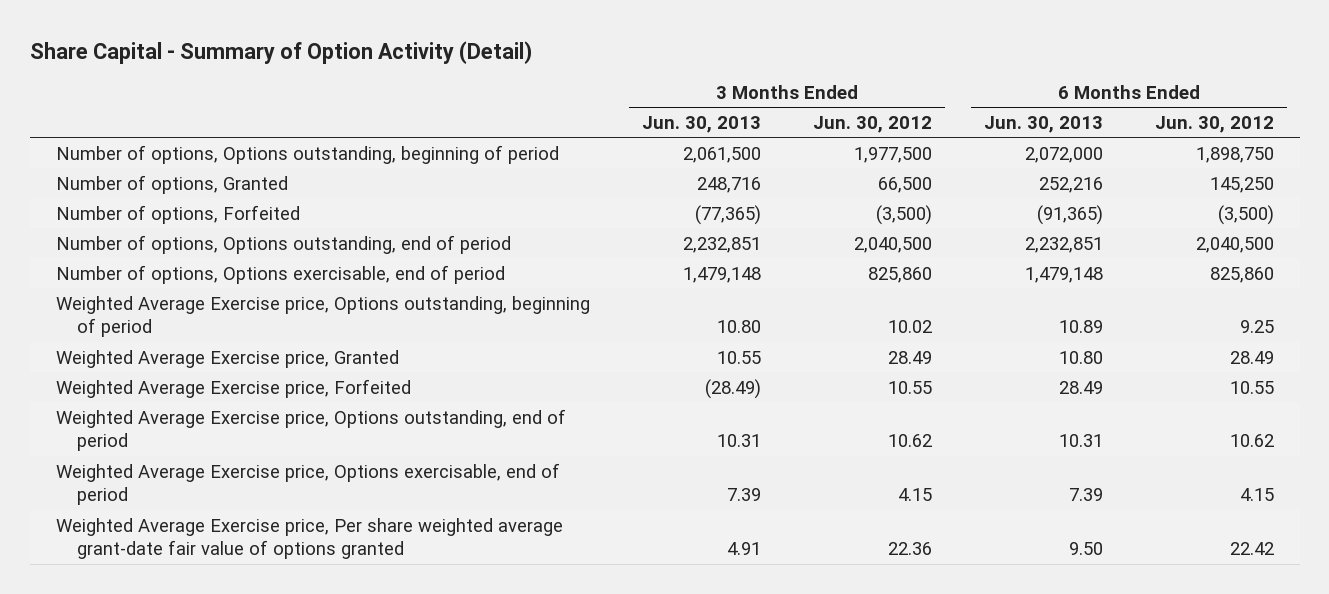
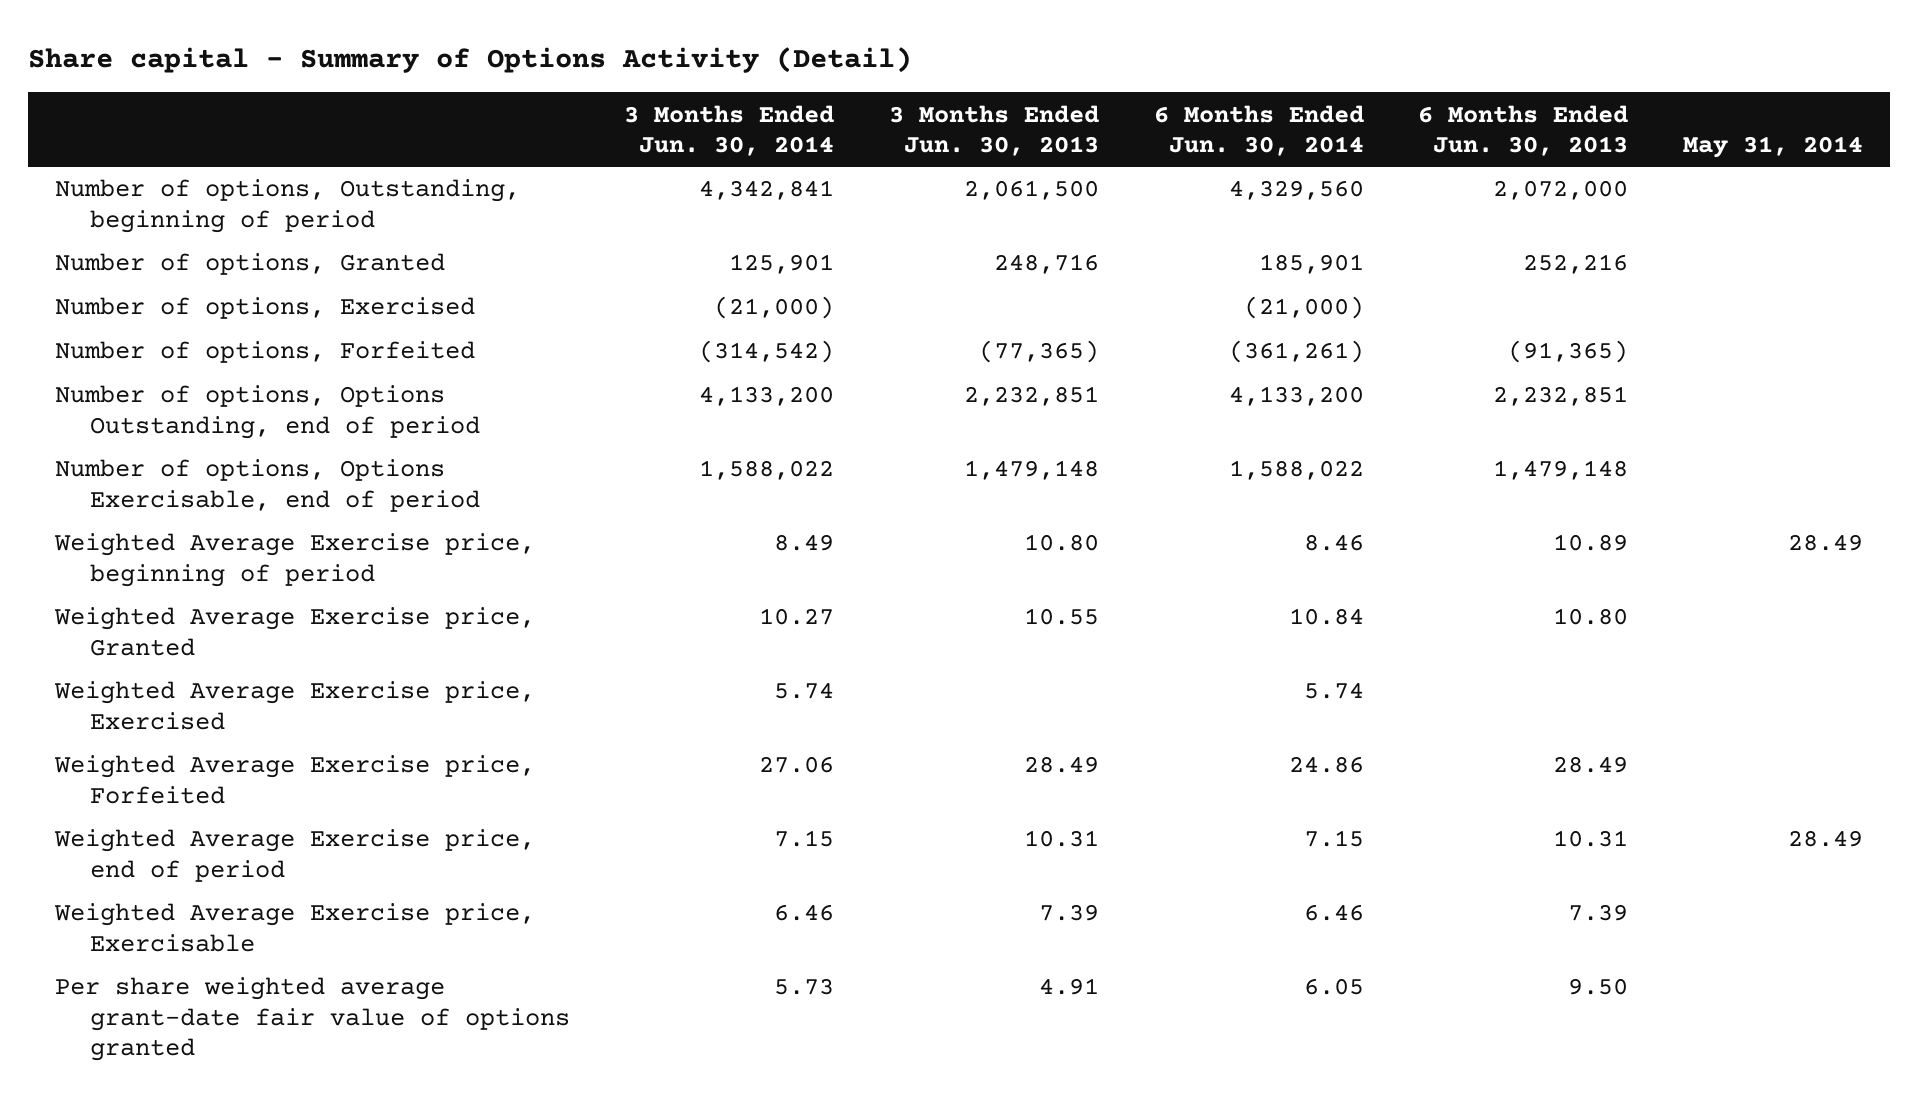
[29,40,532,64] Share Capital - Summary of Option Activity (Detail) -> [27,46,912,73] Share capital - Summary of Options Activity (Detail)
[812,115,932,133] Jun. 30, 2012 -> none
[1154,115,1274,133] Jun. 30, 2012 -> none
none -> [624,104,835,156] 3 Months Ended Jun. 30, 2014
none -> [1153,104,1364,156] 6 Months Ended Jun. 30, 2014
none -> [1683,135,1864,158] May 31, 2014
[55,144,559,164] Number of options, Options outstanding, beginning of period -> [54,179,520,233] Number of options, Outstanding, beginning of period
none -> [54,297,475,320] Number of options, Exercised
[55,234,511,254] Number of options, Options outstanding, end of period -> [54,385,480,439] Number of options, Options Outstanding, end of period
[55,264,505,284] Number of options, Options exercisable, end of period -> [54,459,480,512] Number of options, Options Exercisable, end of period
[55,295,590,338] Weighted Average Exercise price, Options outstanding, beginning of period -> [53,533,535,587] Weighted Average Exercise price, beginning of period
none -> [53,681,535,730] Weighted Average Exercise price, Exercised
[704,378,761,399] (28.49) -> [1023,756,1099,774] 28.49
[55,408,566,452] Weighted Average Exercise price, Options outstanding, end of period -> [53,829,535,882] Weighted Average Exercise price, end of period
[55,462,560,506] Weighted Average Exercise price, Options exercisable, end of period -> [53,903,535,952] Weighted Average Exercise price, Exercisable
[55,517,563,560] Weighted Average Exercise price, Per share weighted average grant-date fair value of options granted -> [54,977,570,1061] Per share weighted average grant-date fair value of options granted

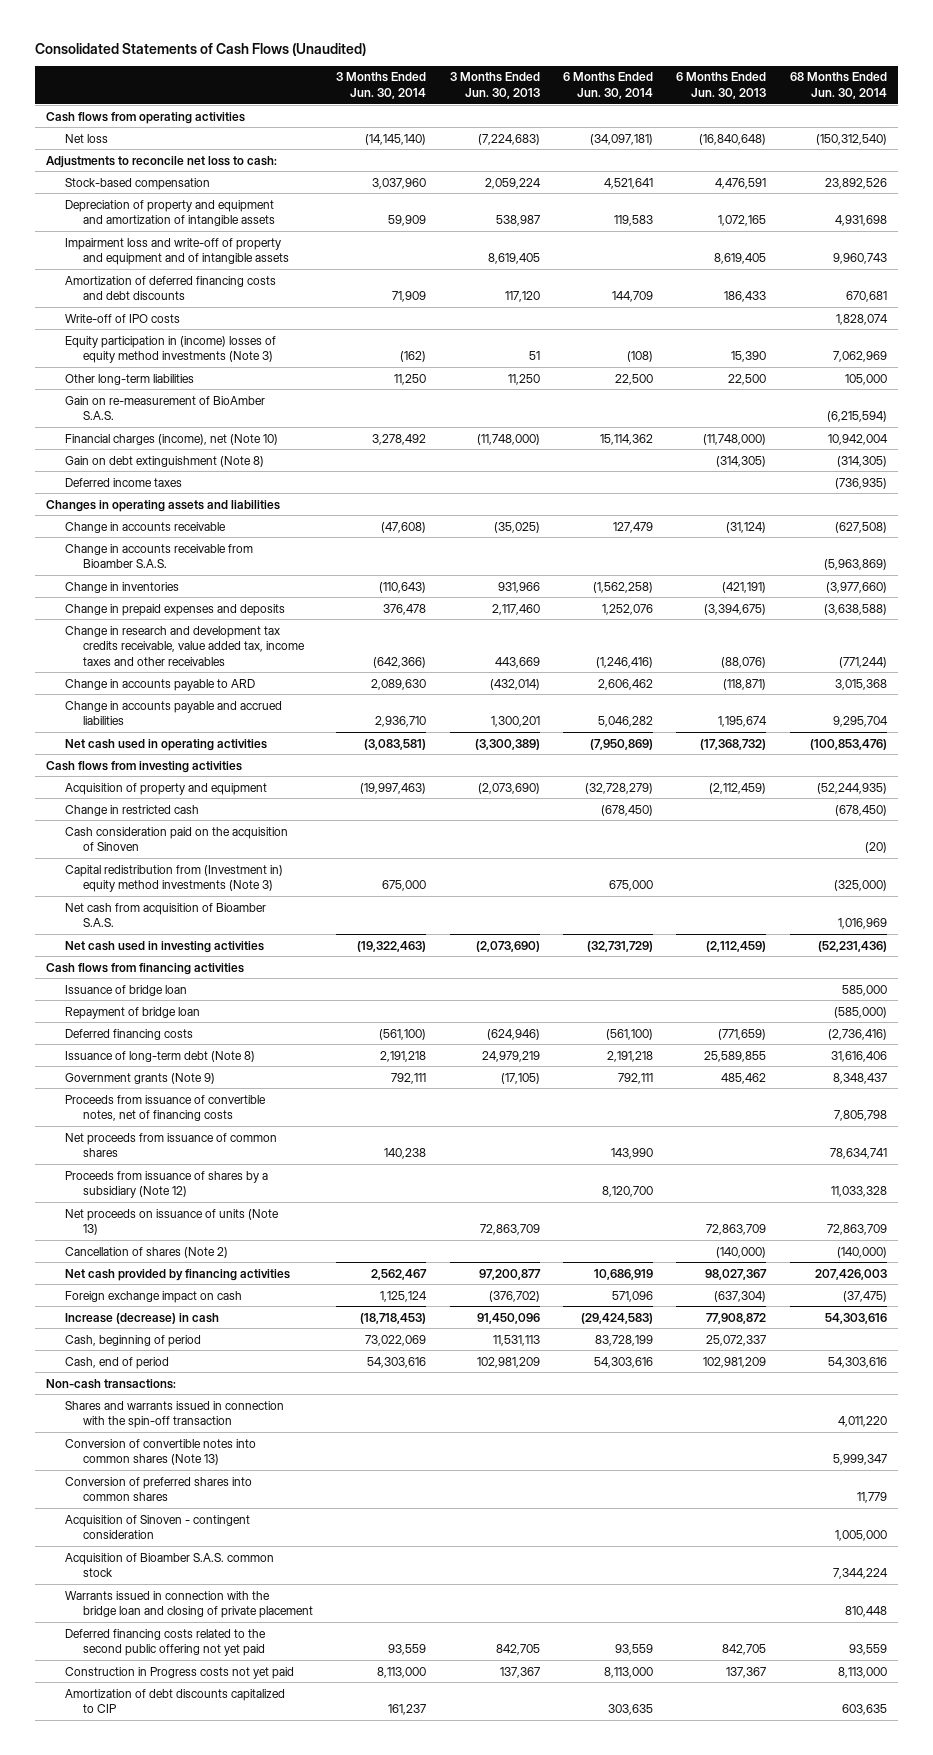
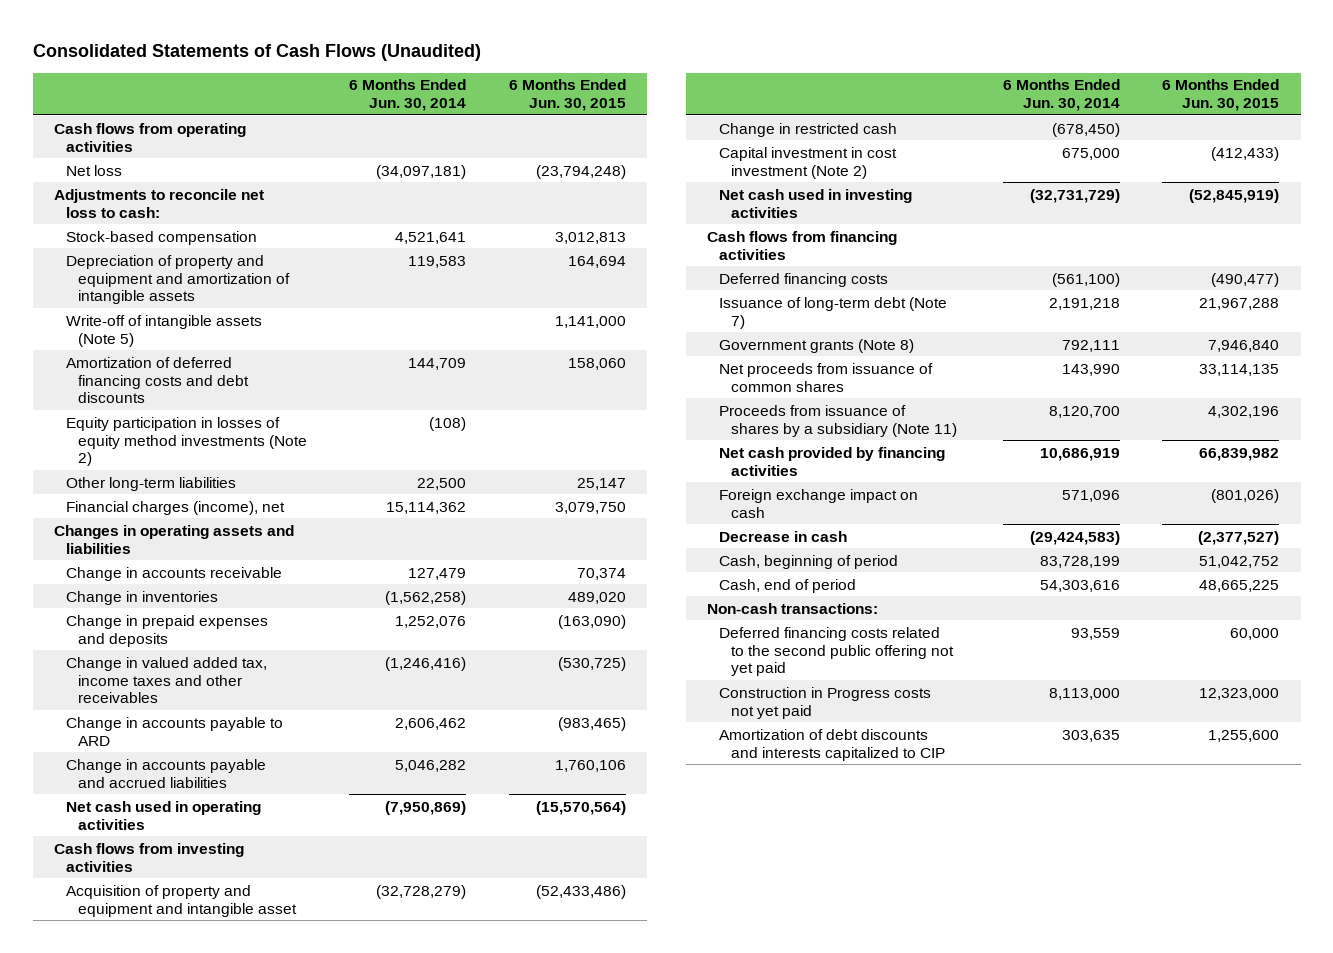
[336,72,427,99] 3 Months Ended Jun. 30, 2014 -> none
[449,72,540,99] 3 Months Ended Jun. 30, 2013 -> none
[676,72,767,99] 6 Months Ended Jun. 30, 2013 -> none
[789,72,887,99] 68 Months Ended Jun. 30, 2014 -> none
none -> [508,79,626,112] 6 Months Ended Jun. 30, 2015
[64,237,290,266] Impairment loss and write-off of property and equipment and of intangible assets -> none
none -> [65,314,262,347] Write-off of intangible assets (Note 5)
[64,313,180,323] Write-off of IPO costs -> none
[64,335,276,364] Equity participation in (income) losses of equity method investments (Note 3) -> [65,416,307,467] Equity participation in losses of equity method investments (Note 2)
[64,395,265,421] Gain on re-measurement of BioAmber S.A.S. -> none
[64,455,264,467] Gain on debt extinguishment (Note 8) -> none
[64,477,182,487] Deferred income taxes -> none
[64,433,278,445] Financial charges (income), net (Note 10) -> [65,500,285,515] Financial charges (income), net
[64,543,253,569] Change in accounts receivable from Bioamber S.A.S. -> none
[64,625,306,666] Change in research and development tax credits receivable, value added tax, income taxes and other receivables -> [65,656,267,704] Change in valued added tax, income taxes and other receivables
[64,782,267,795] Acquisition of property and equipment -> [65,884,297,917] Acquisition of property and equipment and intangible asset
[64,826,288,852] Cash consideration paid on the acquisition of Sinoven -> none
[64,902,266,928] Net cash from acquisition of Bioamber S.A.S. -> none
[64,864,283,893] Capital redistribution from (Investment in) equity method investments (Note 3) -> [719,146,898,179] Capital investment in cost investment (Note 2)
[64,984,187,996] Issuance of bridge loan -> none
[64,1006,200,1019] Repayment of bridge loan -> none
[64,1094,266,1122] Proceeds from issuance of convertible notes, net of financing costs -> none
[64,1050,255,1062] Issuance of long-term debt (Note 8) -> [719,296,948,329] Issuance of long-term debt (Note 7)
[64,1072,215,1084] Government grants (Note 9) -> [719,338,915,353] Government grants (Note 8)
[64,1208,279,1236] Net proceeds on issuance of units (Note 13) -> none
[64,1246,228,1258] Cancellation of shares (Note 2) -> none
[64,1170,268,1199] Proceeds from issuance of shares by a subsidiary (Note 12) -> [719,404,958,437] Proceeds from issuance of shares by a subsidiary (Note 11)
[64,1312,219,1324] Increase (decrease) in cash -> [719,530,848,542] Decrease in cash
[64,1400,284,1429] Shares and warrants issued in connection with the spin-off transaction -> none
[64,1438,256,1466] Conversion of convertible notes into common shares (Note 13) -> none
[64,1476,252,1502] Conversion of preferred shares into common shares -> none
[64,1514,250,1540] Acquisition of Sinoven - contingent consideration -> none
[64,1552,274,1578] Acquisition of Bioamber S.A.S. common stock -> none
[64,1590,314,1619] Warrants issued in connection with the bridge loan and closing of private placement -> none
[64,1688,285,1714] Amortization of debt discounts capitalized to CIP -> [719,728,946,761] Amortization of debt discounts and interests capitalized to CIP

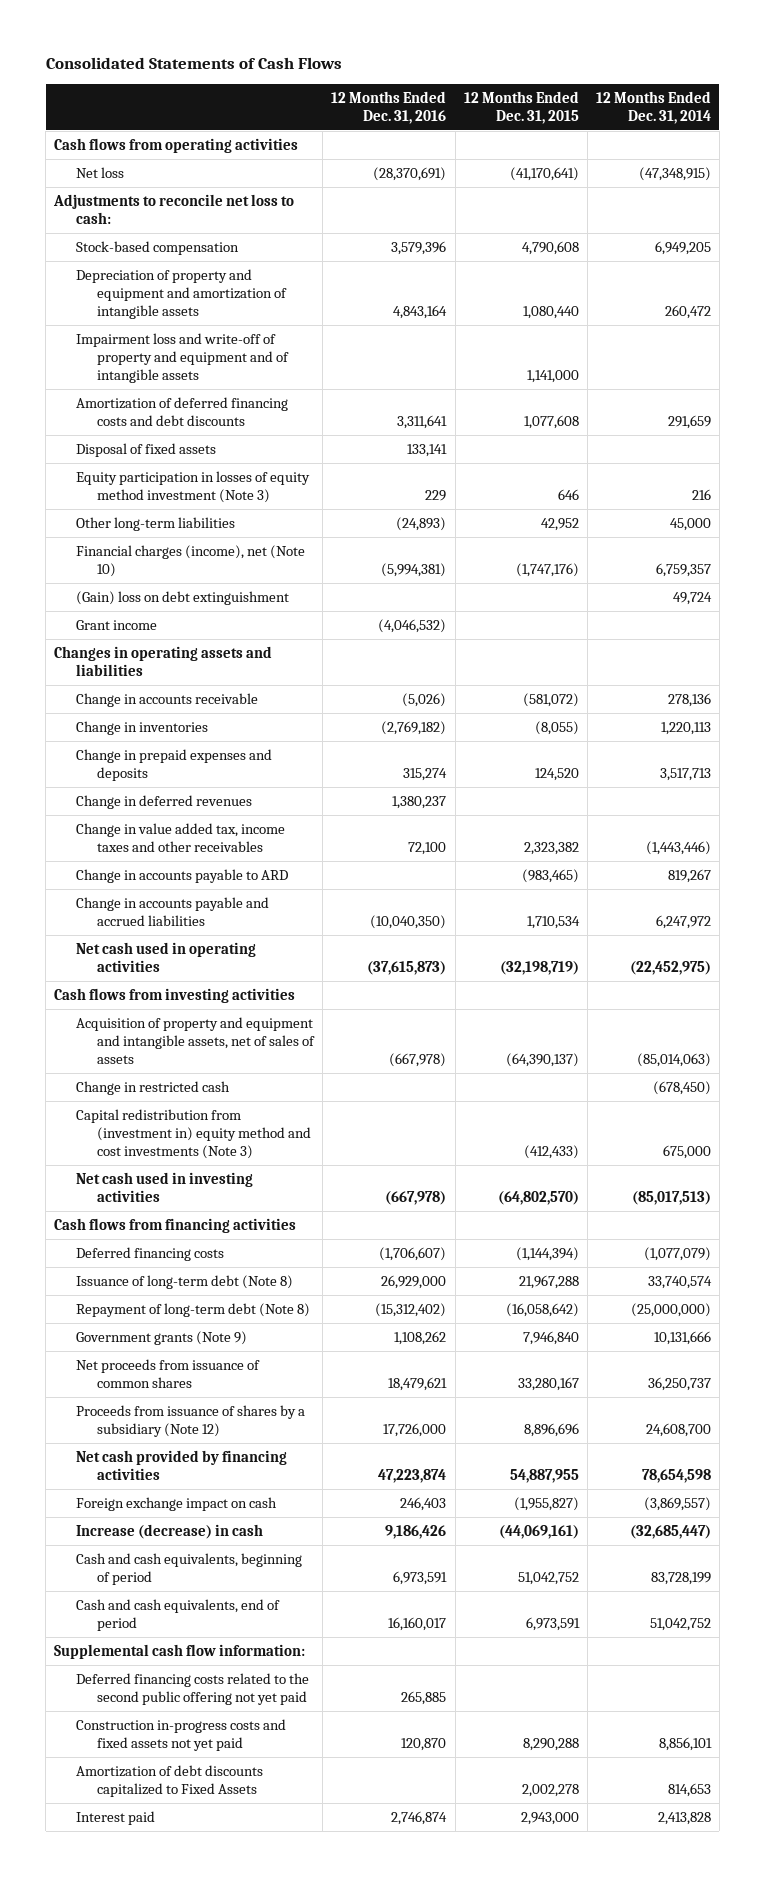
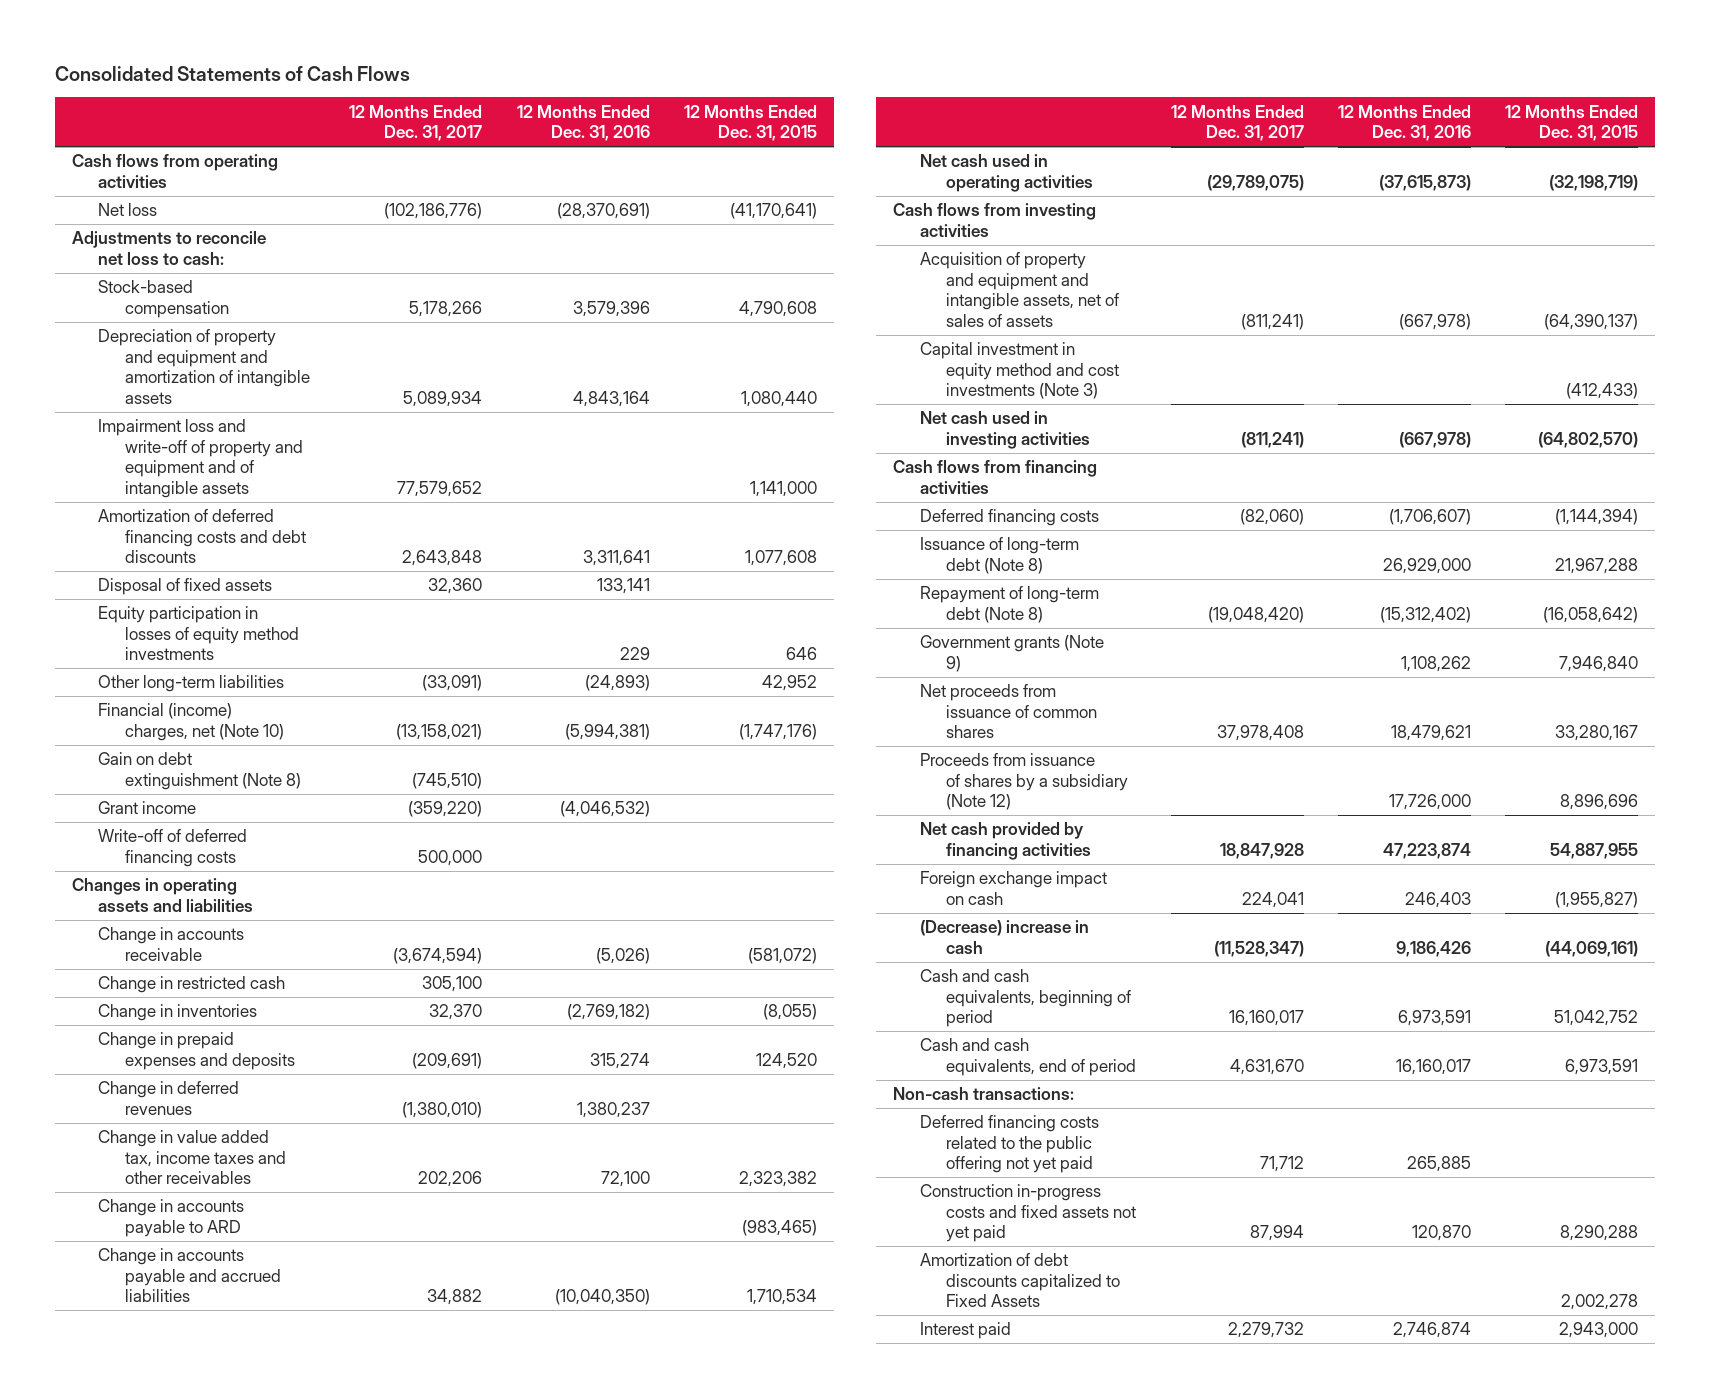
[595,90,711,124] 12 Months Ended Dec. 31, 2014 -> none
none -> [349,104,483,142] 12 Months Ended Dec. 31, 2017
[75,470,310,504] Equity participation in losses of equity method investment (Note 3) -> [98,606,299,661] Equity participation in losses of equity method investments
[75,544,305,578] Financial charges (income), net (Note 10) -> [98,703,284,741] Financial (income) charges, net (Note 10)
[75,590,289,605] (Gain) loss on debt extinguishment -> [98,752,301,790] Gain on debt extinguishment (Note 8)
none -> [98,829,248,867] Write-off of deferred financing costs
[75,1080,230,1095] Change in restricted cash -> [98,976,286,994] Change in restricted cash
[75,1108,312,1160] Capital redistribution from (investment in) equity method and cost investments (Note 3) -> [919,342,1120,400] Capital investment in equity method and cost investments (Note 3)
[75,1523,263,1539] Increase (decrease) in cash -> [919,920,1089,954] (Decrease) increase in cash
[54,1643,306,1659] Supplemental cash flow information: -> none
none -> [893,1087,1075,1101] Non-cash transactions:
[75,1672,309,1706] Deferred financing costs related to the second public offering not yet paid -> [919,1115,1099,1174] Deferred financing costs related to the public offering not yet paid

